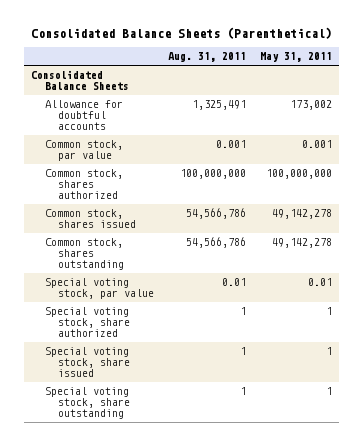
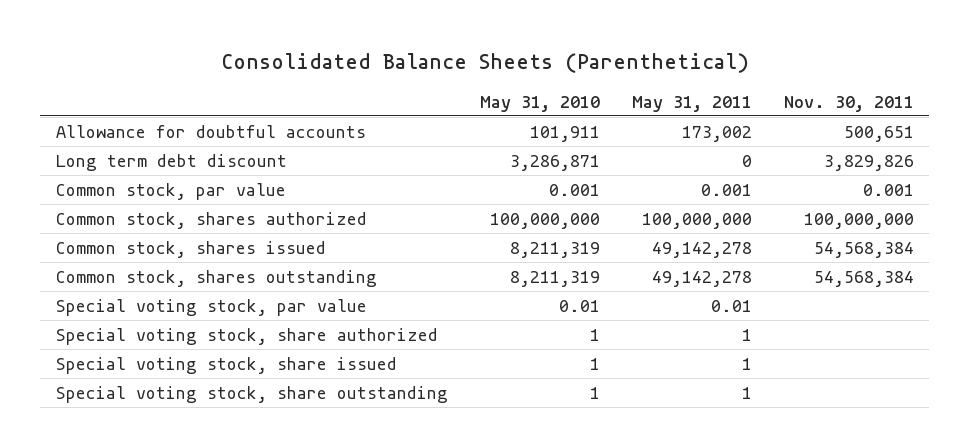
[168,52,247,63] Aug. 31, 2011 -> none
none -> [479,95,600,112] May 31, 2010
none -> [783,95,914,112] Nov. 30, 2011
[31,70,129,91] Consolidated Balance Sheets -> none
none -> [56,153,288,171] Long term debt discount

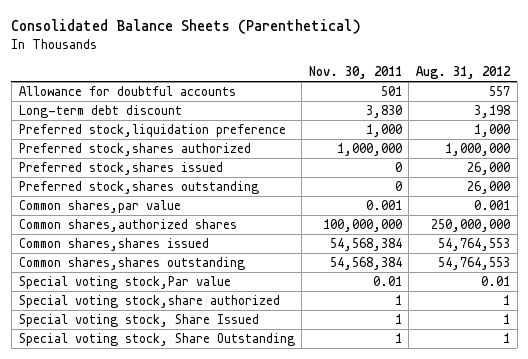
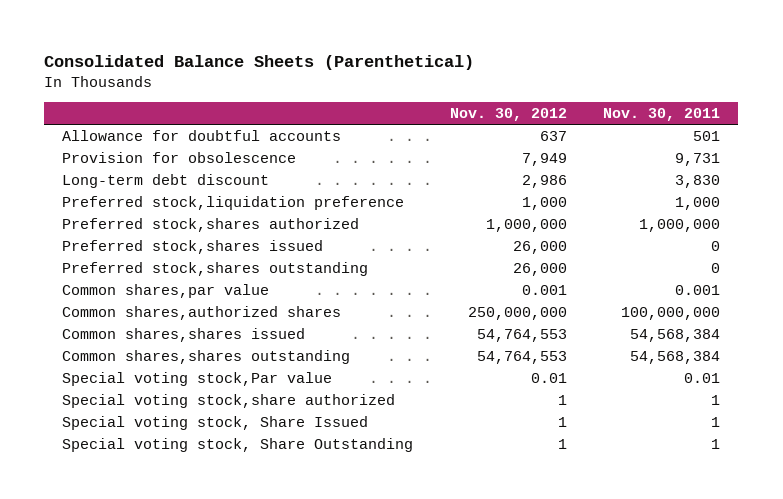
[415,65,511,79] Aug. 31, 2012 -> none
none -> [449,108,567,122] Nov. 30, 2012
none -> [62,152,297,164] Provision for obsolescence

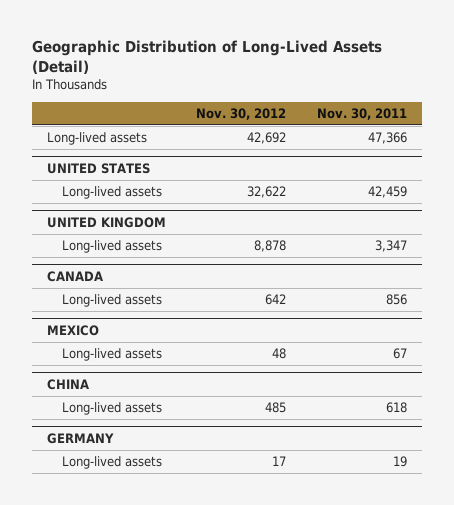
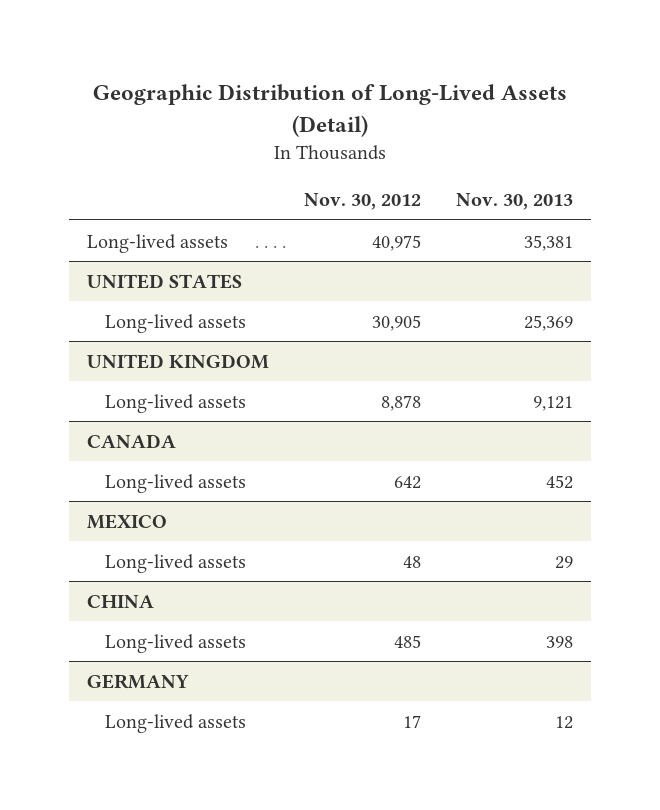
[316,108,407,121] Nov. 30, 2011 -> none
none -> [456,193,574,211] Nov. 30, 2013
[247,132,287,145] 42,692 -> [371,234,421,251] 40,975
[247,186,287,199] 32,622 -> [371,314,421,331] 30,905

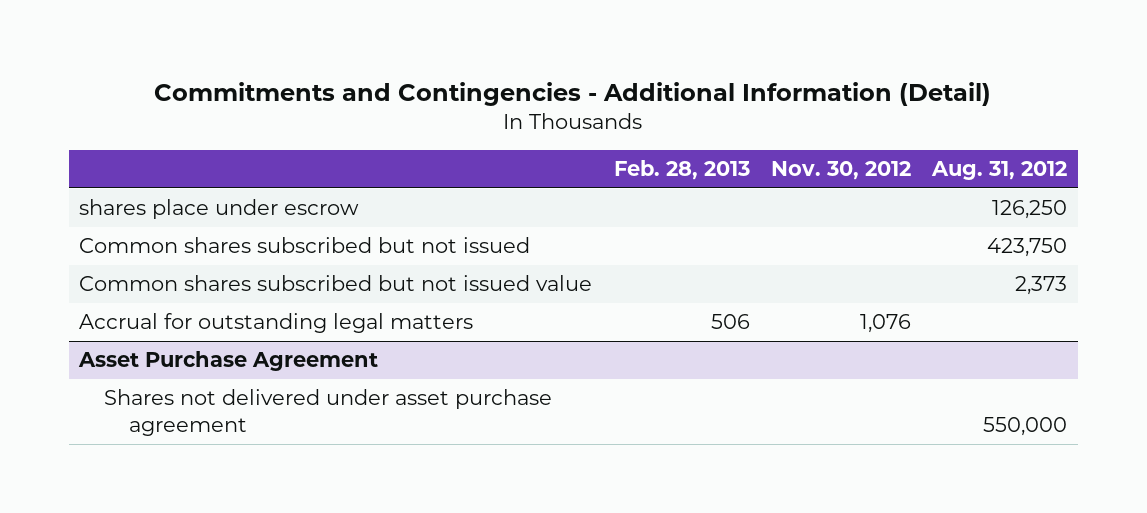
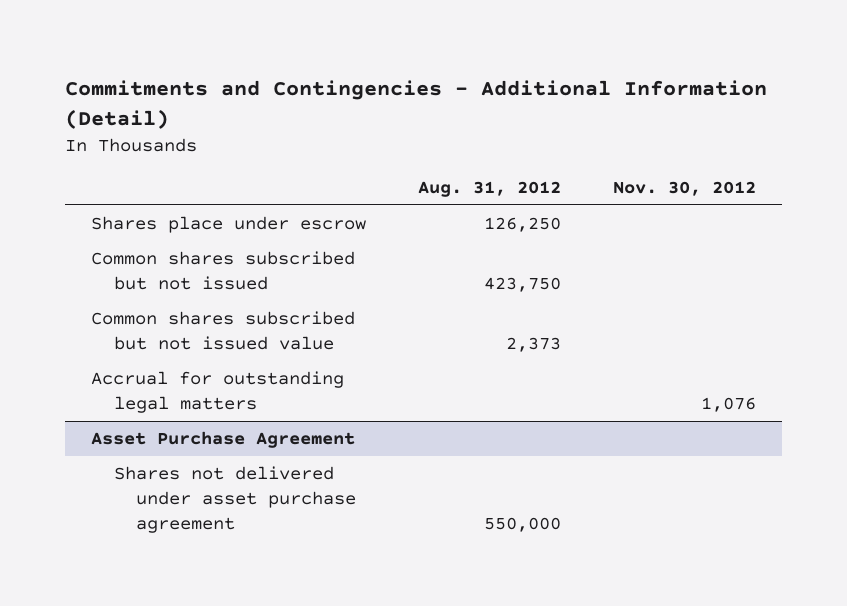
[613,160,750,181] Feb. 28, 2013 -> none
[79,199,360,220] shares place under escrow -> [91,216,367,234] Shares place under escrow

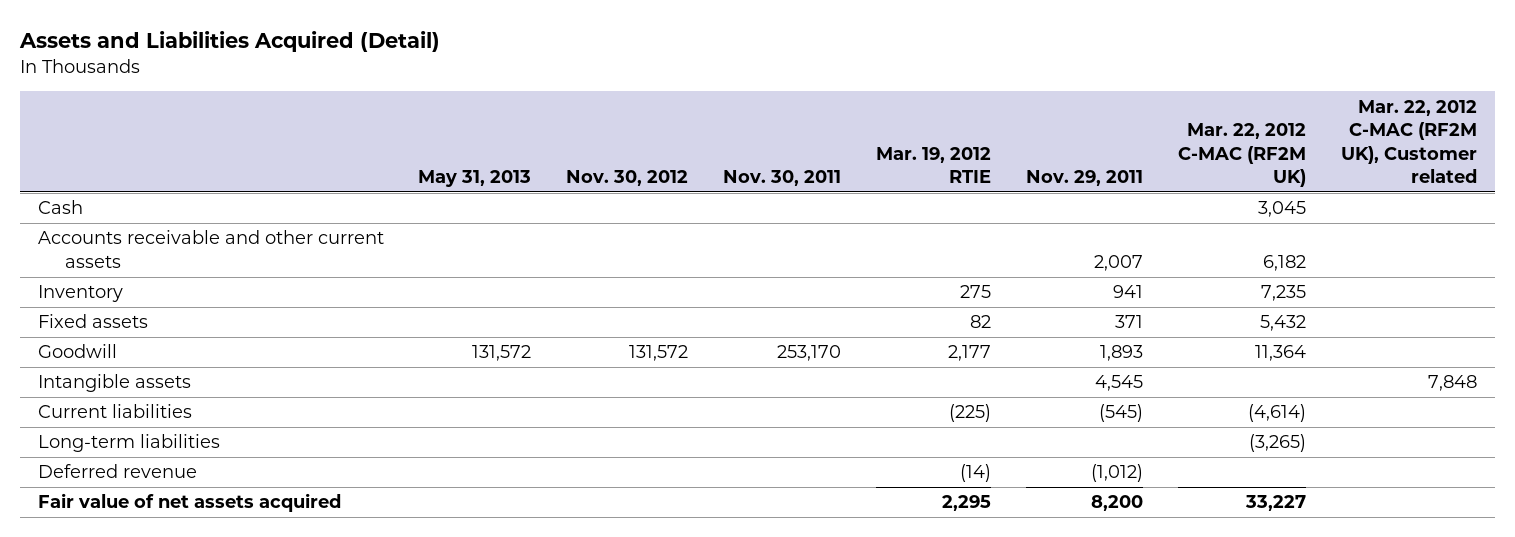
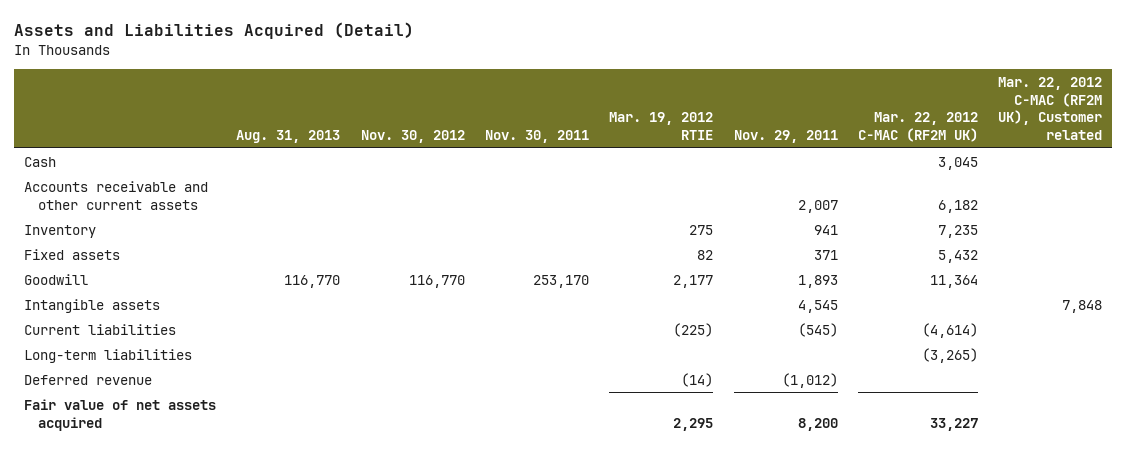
[418,170,532,188] May 31, 2013 -> none
none -> [236,130,341,144] Aug. 31, 2013
[629,345,689,362] 131,572 -> [408,274,465,288] 116,770

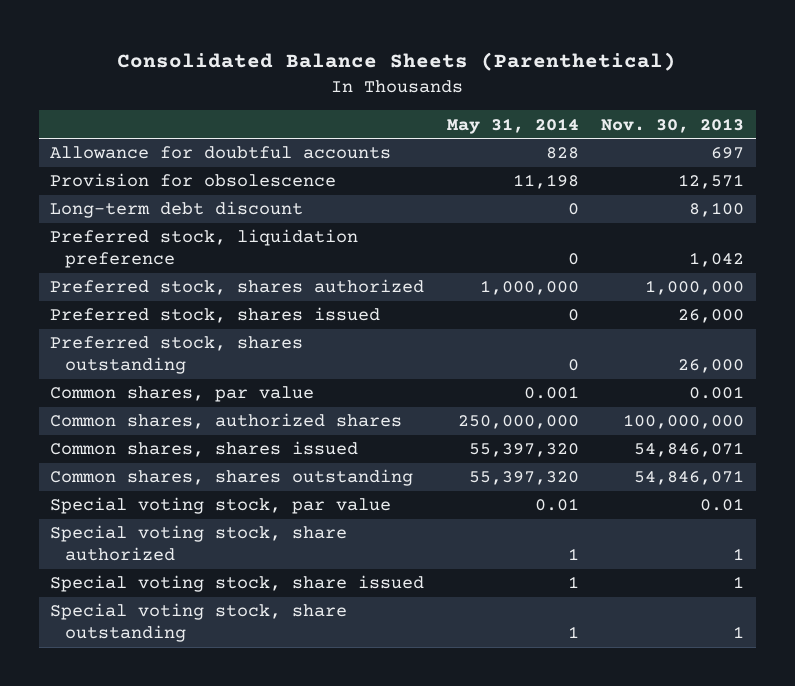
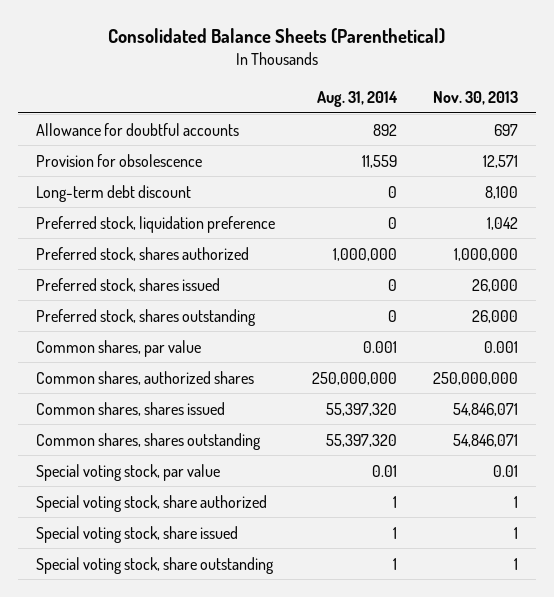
[446,117,579,134] May 31, 2014 -> none
none -> [316,90,398,107] Aug. 31, 2014
[623,414,745,430] 100,000,000 -> [432,371,518,385] 250,000,000

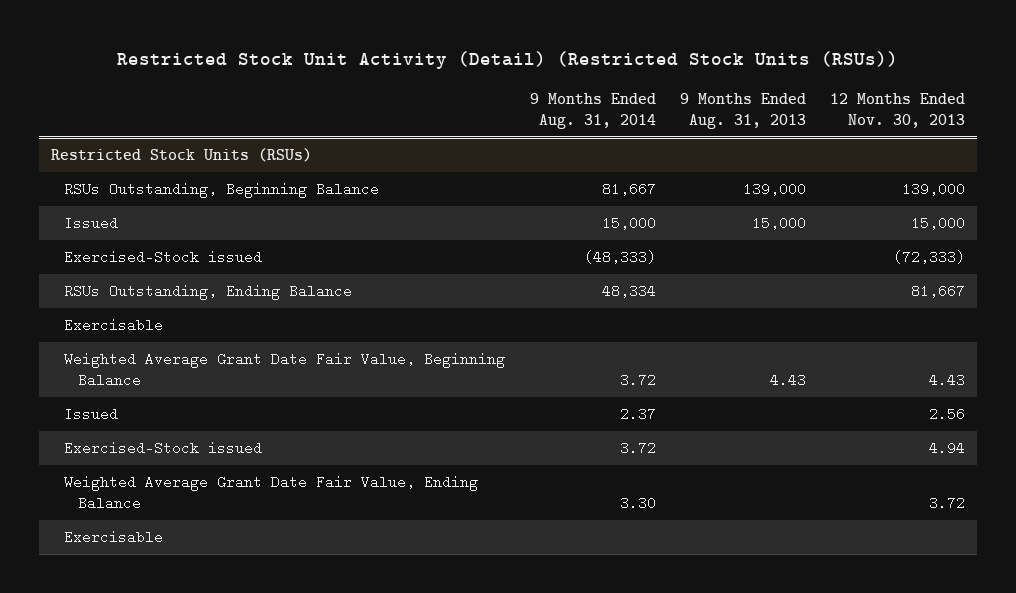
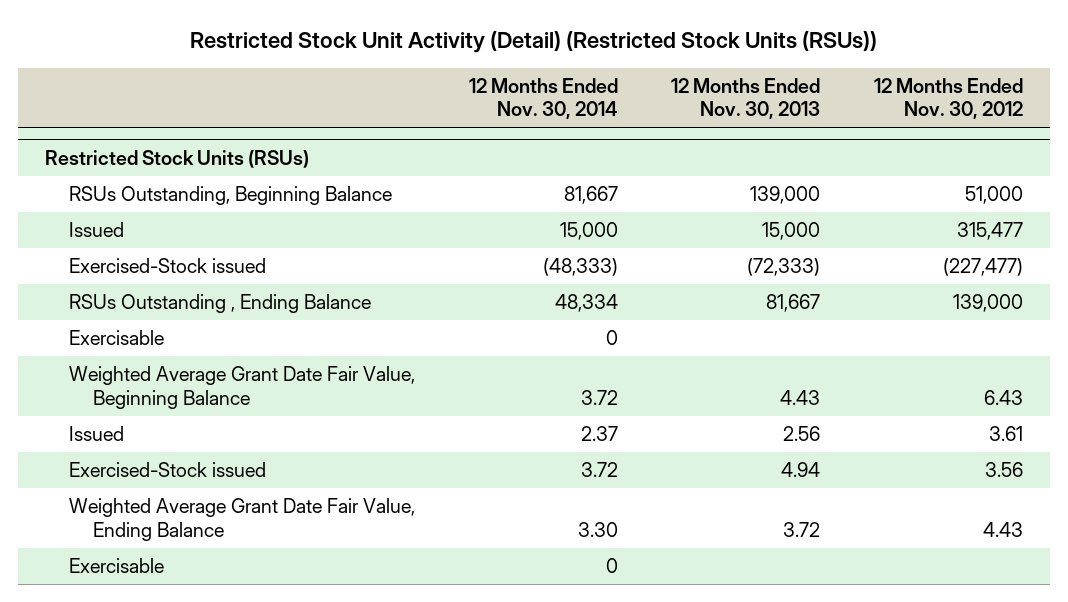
[529,93,656,129] 9 Months Ended Aug. 31, 2014 -> none
[679,93,806,129] 9 Months Ended Aug. 31, 2013 -> none
none -> [468,77,618,120] 12 Months Ended Nov. 30, 2014
none -> [874,77,1024,120] 12 Months Ended Nov. 30, 2012
[64,284,353,301] RSUs Outstanding, Ending Balance -> [69,294,372,314] RSUs Outstanding , Ending Balance

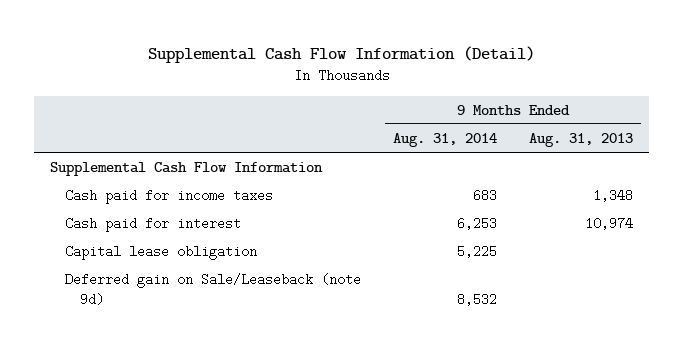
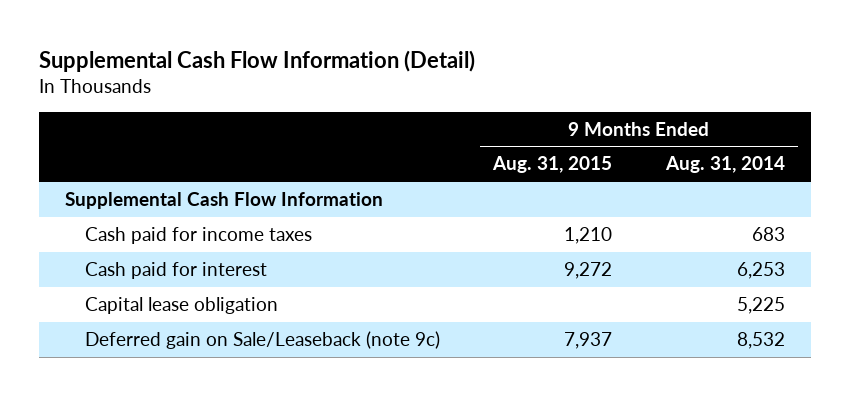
[529,132,634,147] Aug. 31, 2013 -> none
none -> [492,156,613,174] Aug. 31, 2015
[65,272,362,307] Deferred gain on Sale/Leaseback (note 9d) -> [84,331,440,350] Deferred gain on Sale/Leaseback (note 9c)

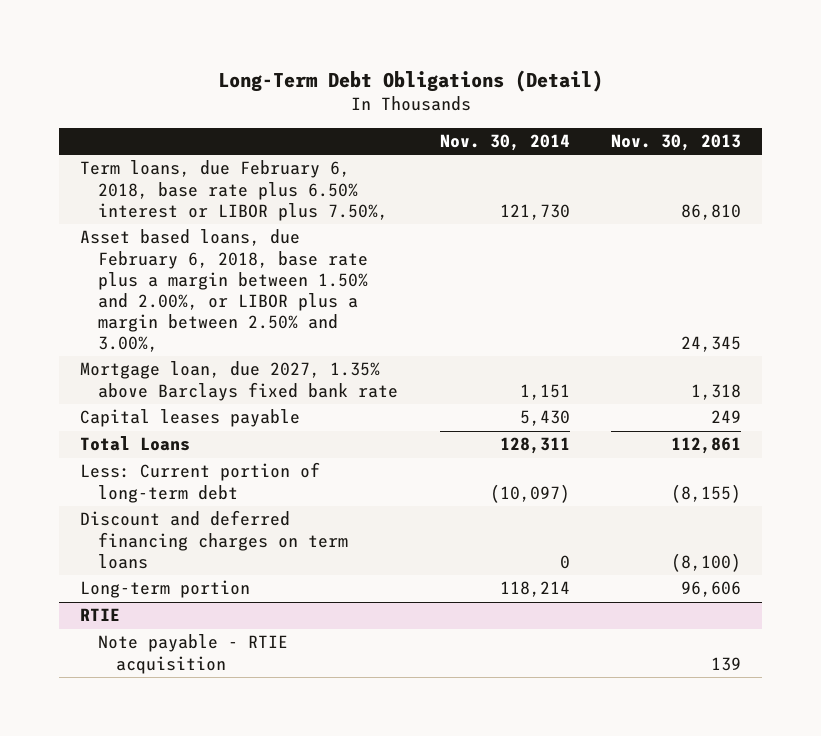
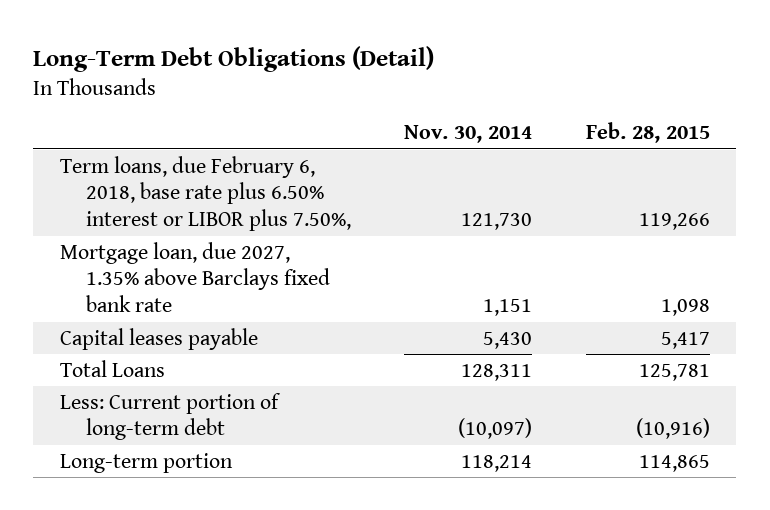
[611,134,742,152] Nov. 30, 2013 -> none
none -> [585,122,710,144] Feb. 28, 2015
[80,229,369,353] Asset based loans, due February 6, 2018, base rate plus a margin between 1.50% and 2.00%, or LIBOR plus a margin between 2.50% and 3.00%, -> none
[80,510,349,569] Discount and deferred financing charges on term loans -> none
[80,608,121,622] RTIE -> none
[98,634,289,674] Note payable - RTIE acquisition -> none

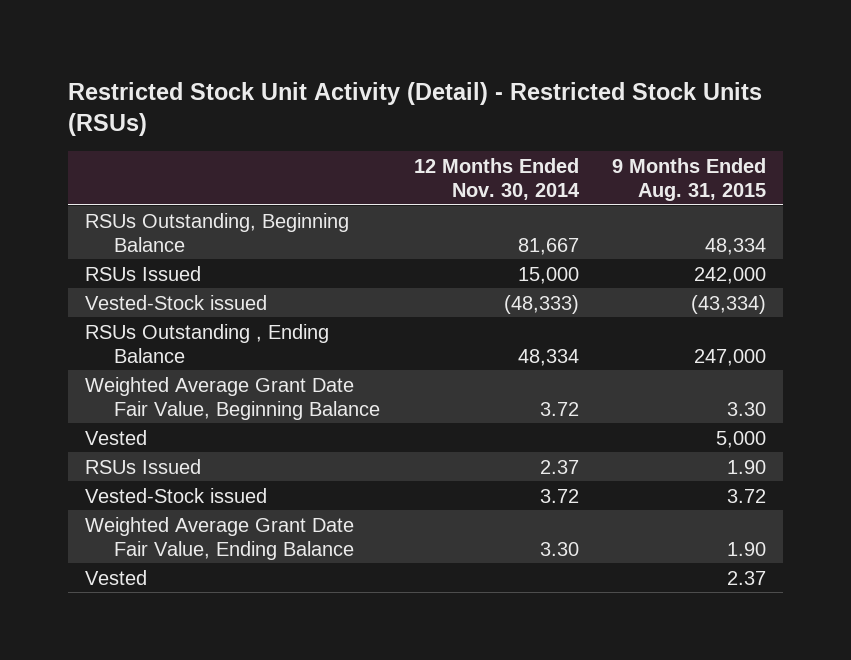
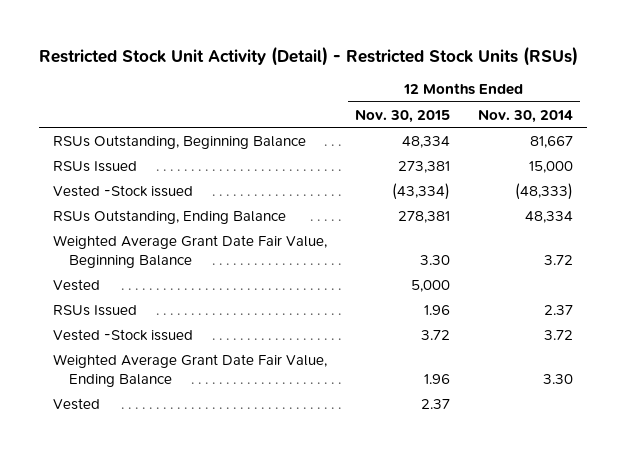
[611,157,766,202] 9 Months Ended Aug. 31, 2015 -> none
none -> [354,109,450,123] Nov. 30, 2015
[84,294,267,310] Vested-Stock issued -> [52,184,193,197] Vested -Stock issued
[84,323,329,363] RSUs Outstanding , Ending Balance -> [52,209,286,224] RSUs Outstanding, Ending Balance
[84,487,267,503] Vested-Stock issued -> [52,328,193,341] Vested -Stock issued

